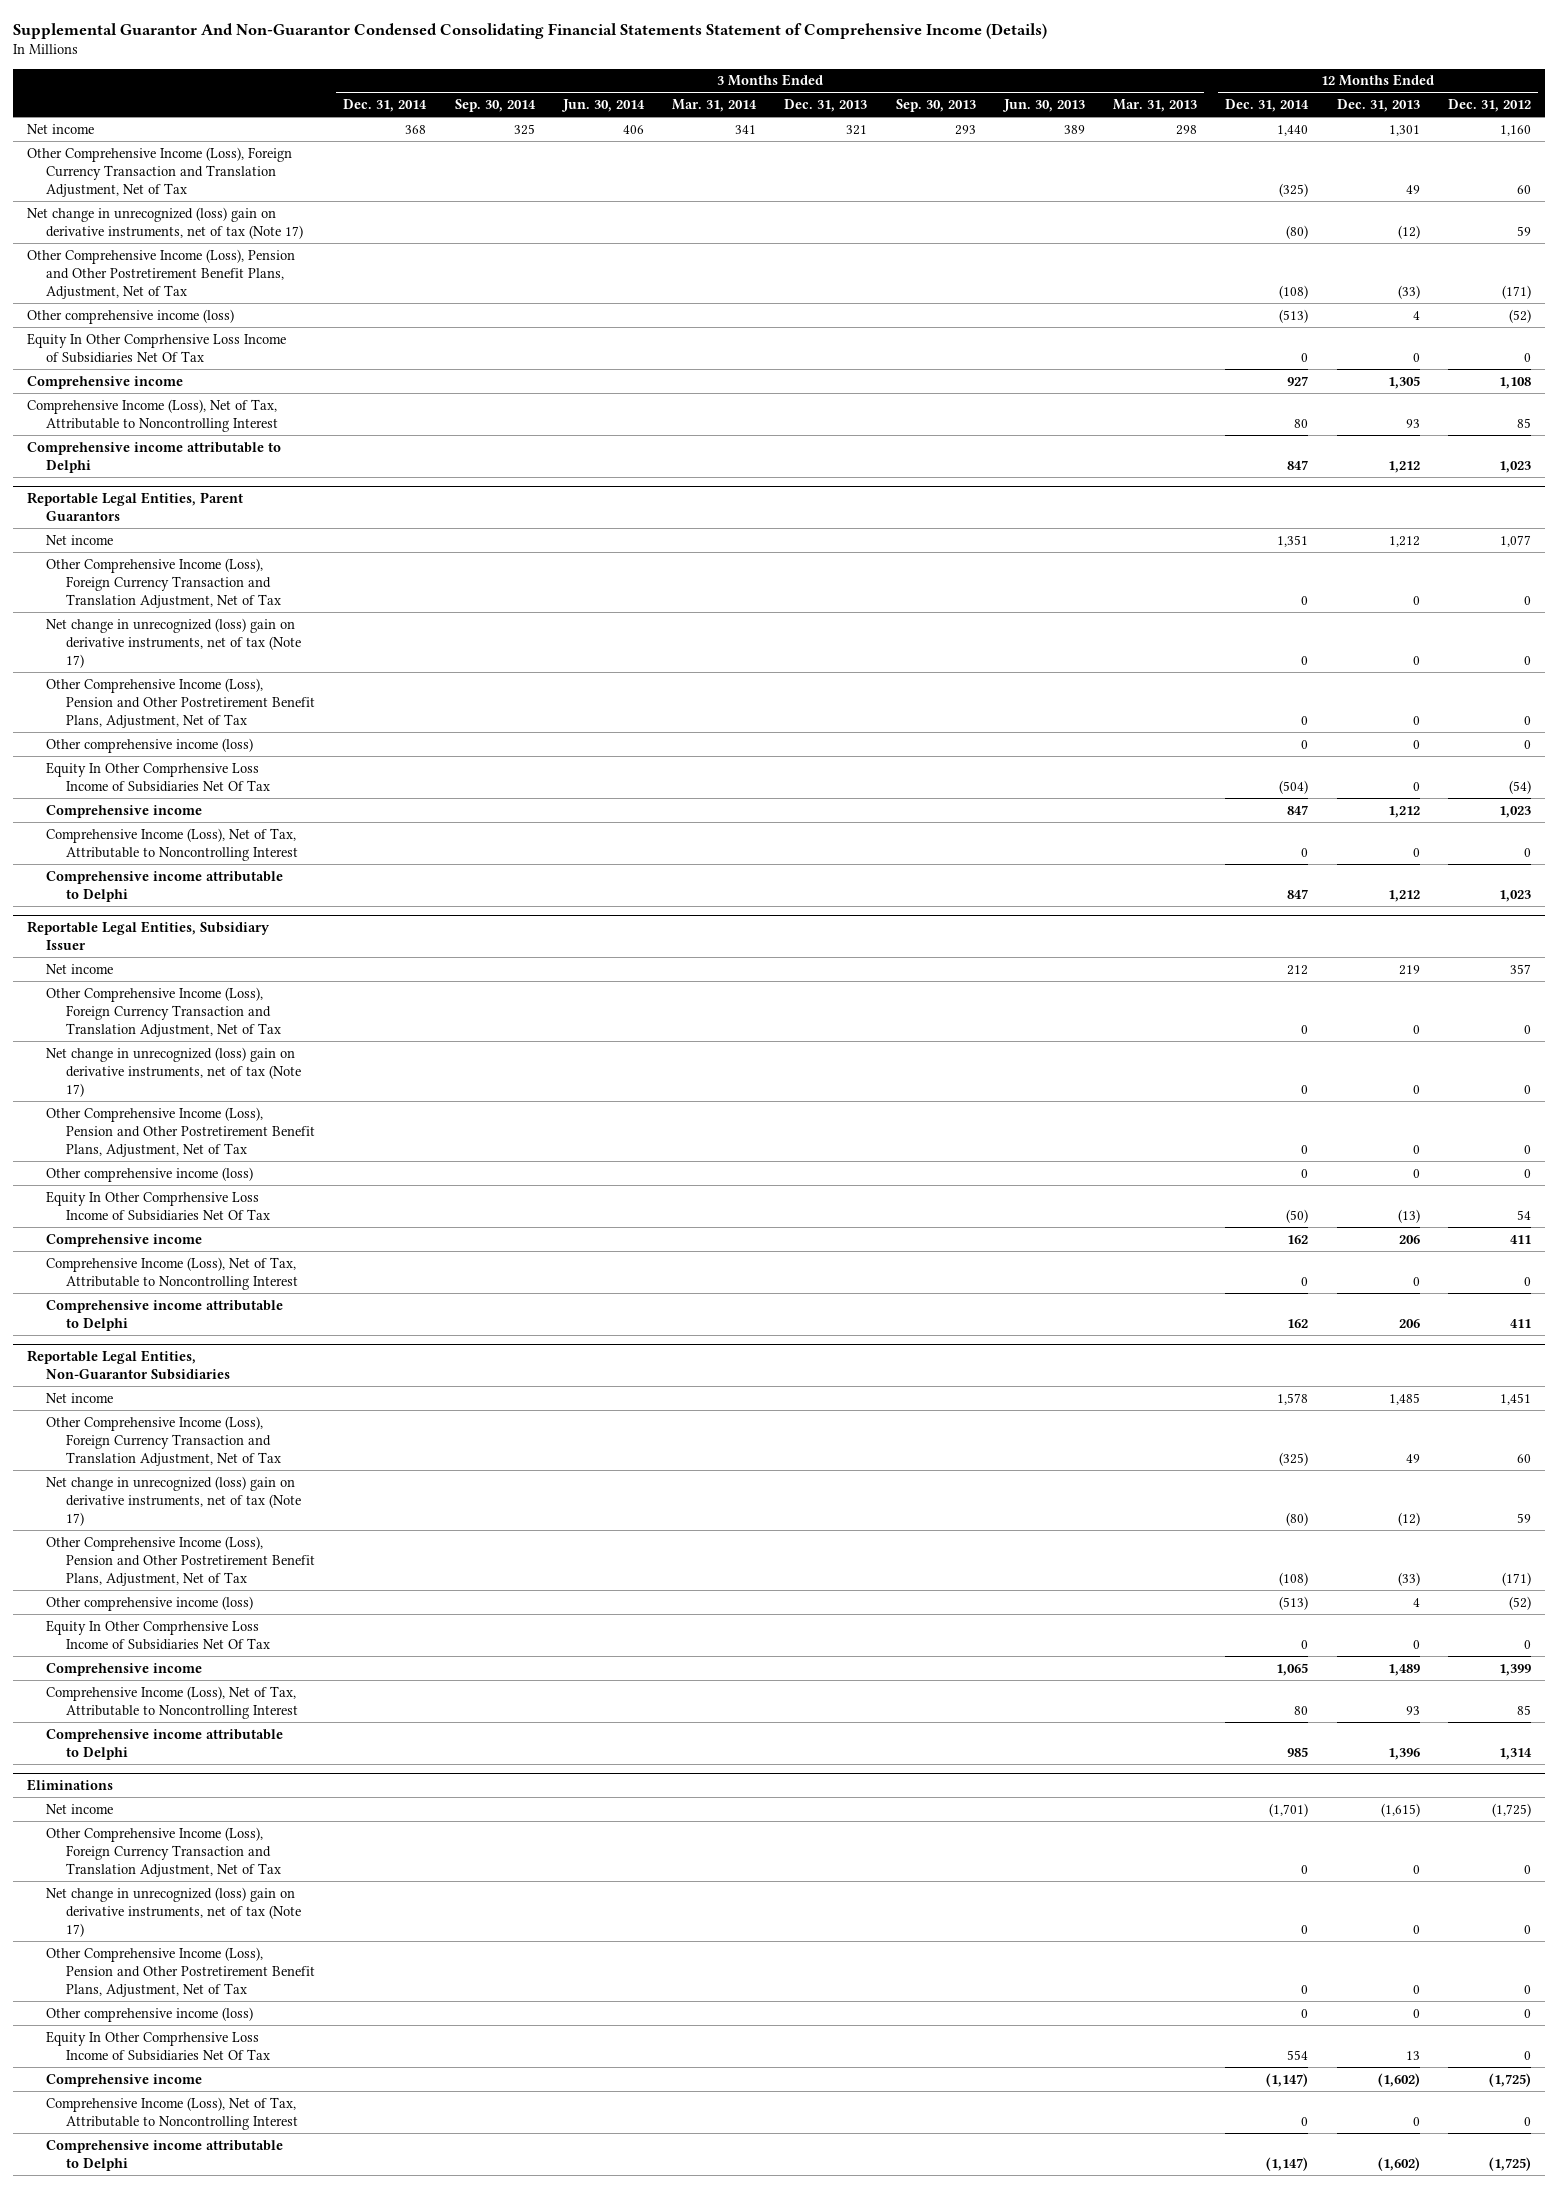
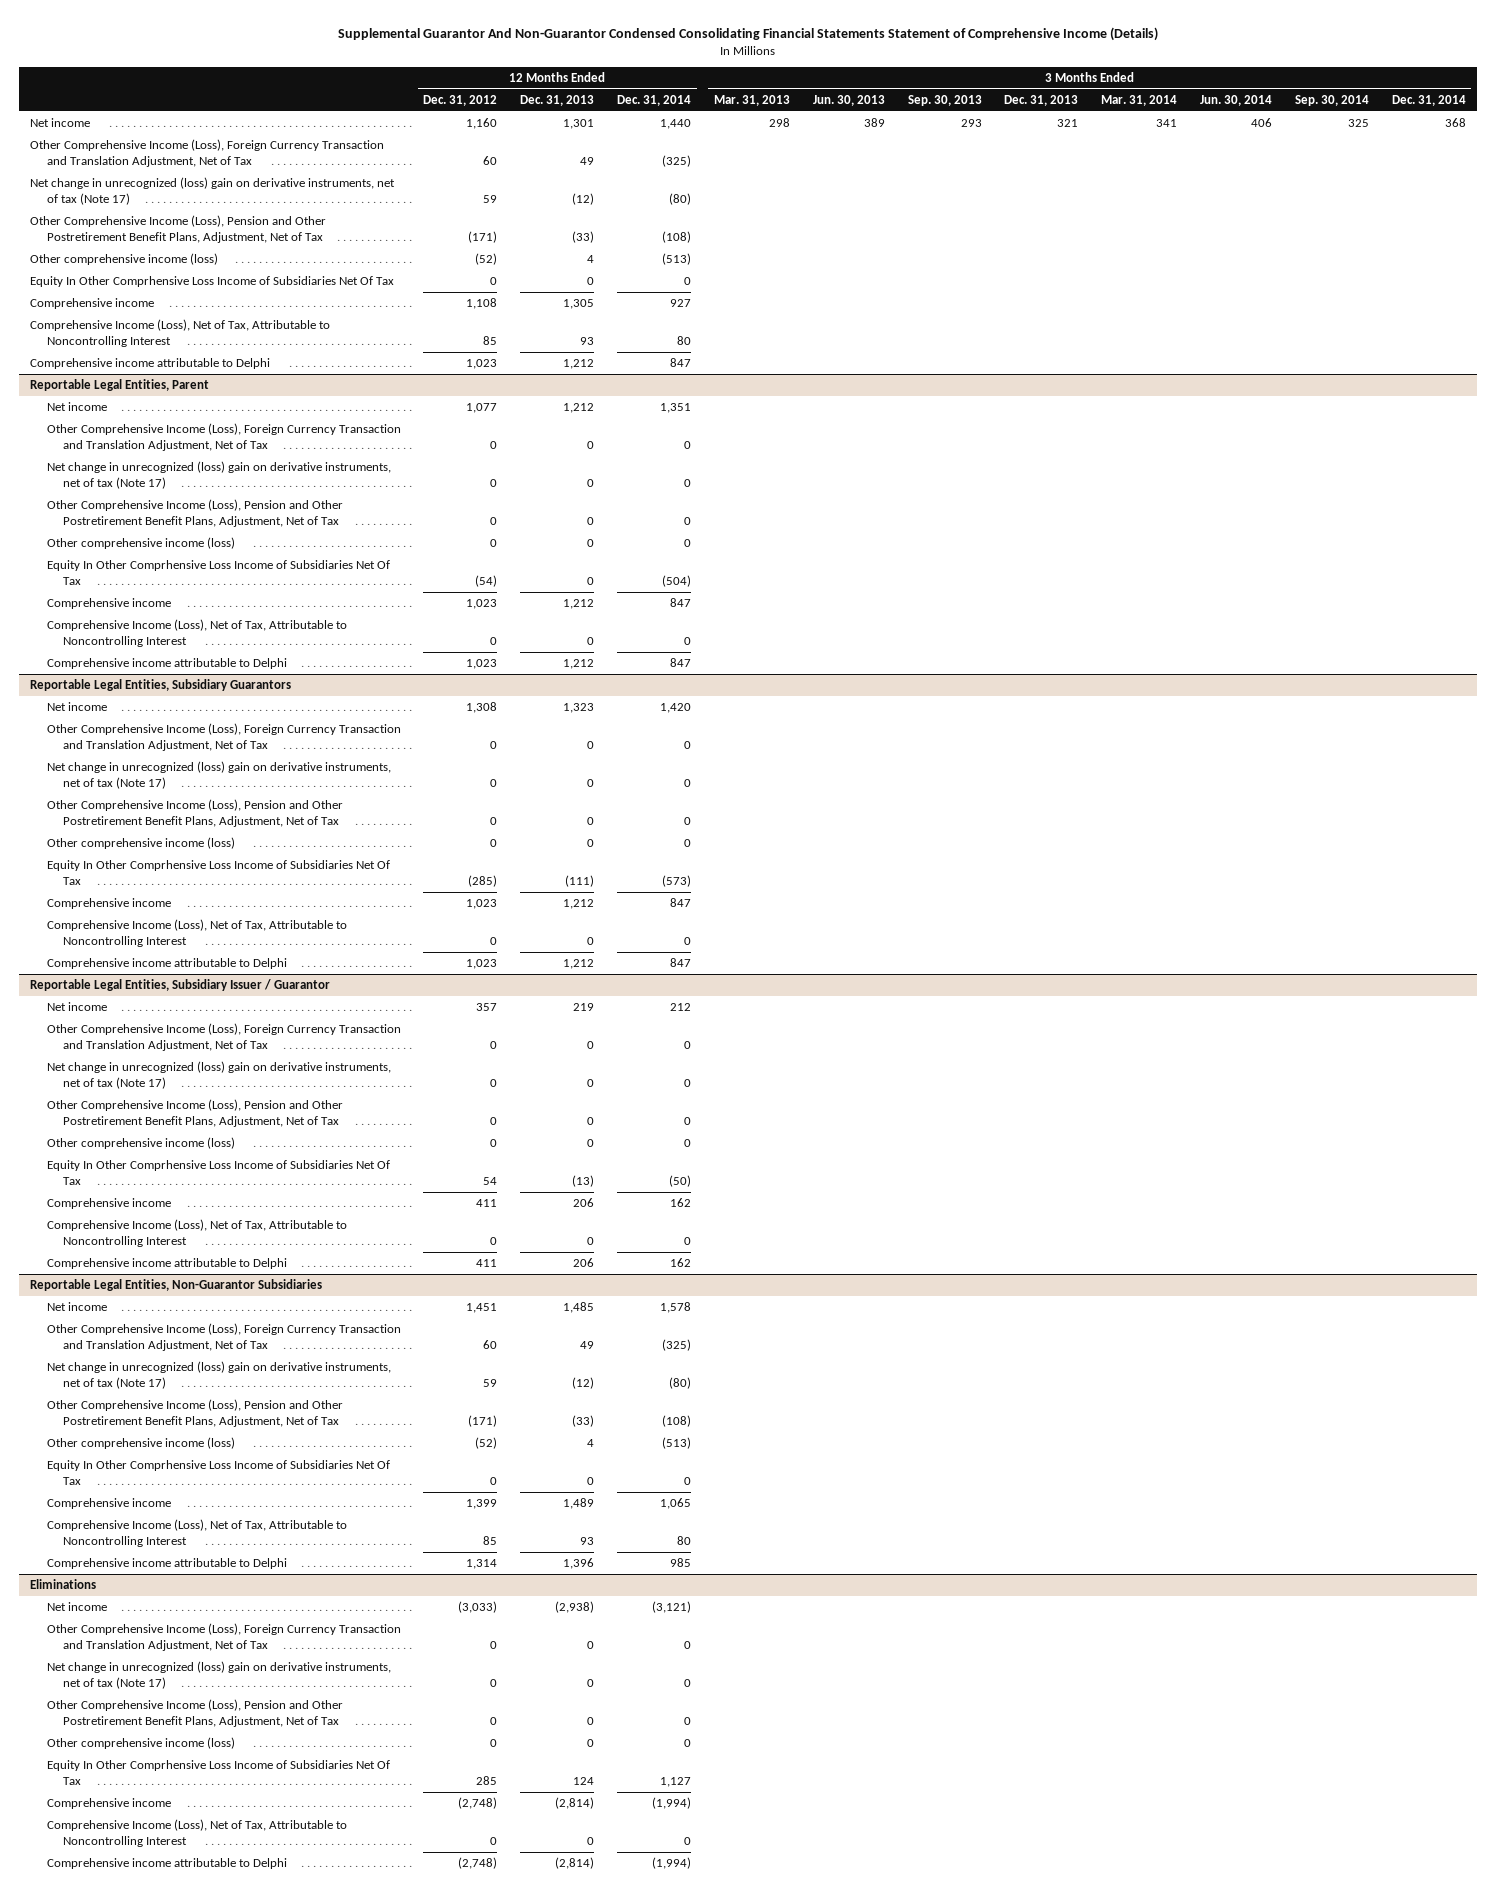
[26,491,243,522] Reportable Legal Entities, Parent Guarantors -> [30,379,210,392] Reportable Legal Entities, Parent
none -> [30,679,292,692] Reportable Legal Entities, Subsidiary Guarantors
none -> [46,702,107,712] Net income
none -> [46,723,401,751] Other Comprehensive Income (Loss), Foreign Currency Transaction and Translation Adjustment, Net of Tax
none -> [46,761,391,789] Net change in unrecognized (loss) gain on derivative instruments, net of tax (Note 17)
none -> [46,799,343,827] Other Comprehensive Income (Loss), Pension and Other Postretirement Benefit Plans, Adjustment, Net of Tax
none -> [46,837,235,850] Other comprehensive income (loss)
none -> [46,860,390,885] Equity In Other Comprhensive Loss Income of Subsidiaries Net Of Tax
none -> [46,898,171,910] Comprehensive income
none -> [46,919,347,947] Comprehensive Income (Loss), Net of Tax, Attributable to Noncontrolling Interest
none -> [46,958,287,970] Comprehensive income attributable to Delphi
[26,920,270,951] Reportable Legal Entities, Subsidiary Issuer -> [30,979,331,992] Reportable Legal Entities, Subsidiary Issuer / Guarantor
[1269,1802,1309,1817] (1,701) -> [652,1601,692,1614] (3,121)
[1380,1802,1420,1817] (1,615) -> [555,1601,595,1614] (2,938)
[1491,1802,1531,1817] (1,725) -> [458,1601,498,1614] (3,033)
[1287,2049,1309,2060] 554 -> [660,1776,692,1787] 1,127
[1405,2050,1420,2060] 13 -> [573,1776,595,1785] 124
[1523,2050,1531,2060] 0 -> [476,1775,498,1785] 285
[1266,2072,1309,2087] (1,147) -> [652,1797,692,1810] (1,994)
[1377,2072,1420,2087] (1,602) -> [555,1797,595,1810] (2,814)
[1488,2072,1531,2087] (1,725) -> [458,1797,498,1810] (2,748)
[1266,2156,1309,2171] (1,147) -> [652,1857,692,1870] (1,994)
[1377,2156,1420,2171] (1,602) -> [555,1857,595,1870] (2,814)
[1488,2156,1531,2171] (1,725) -> [458,1857,498,1870] (2,748)

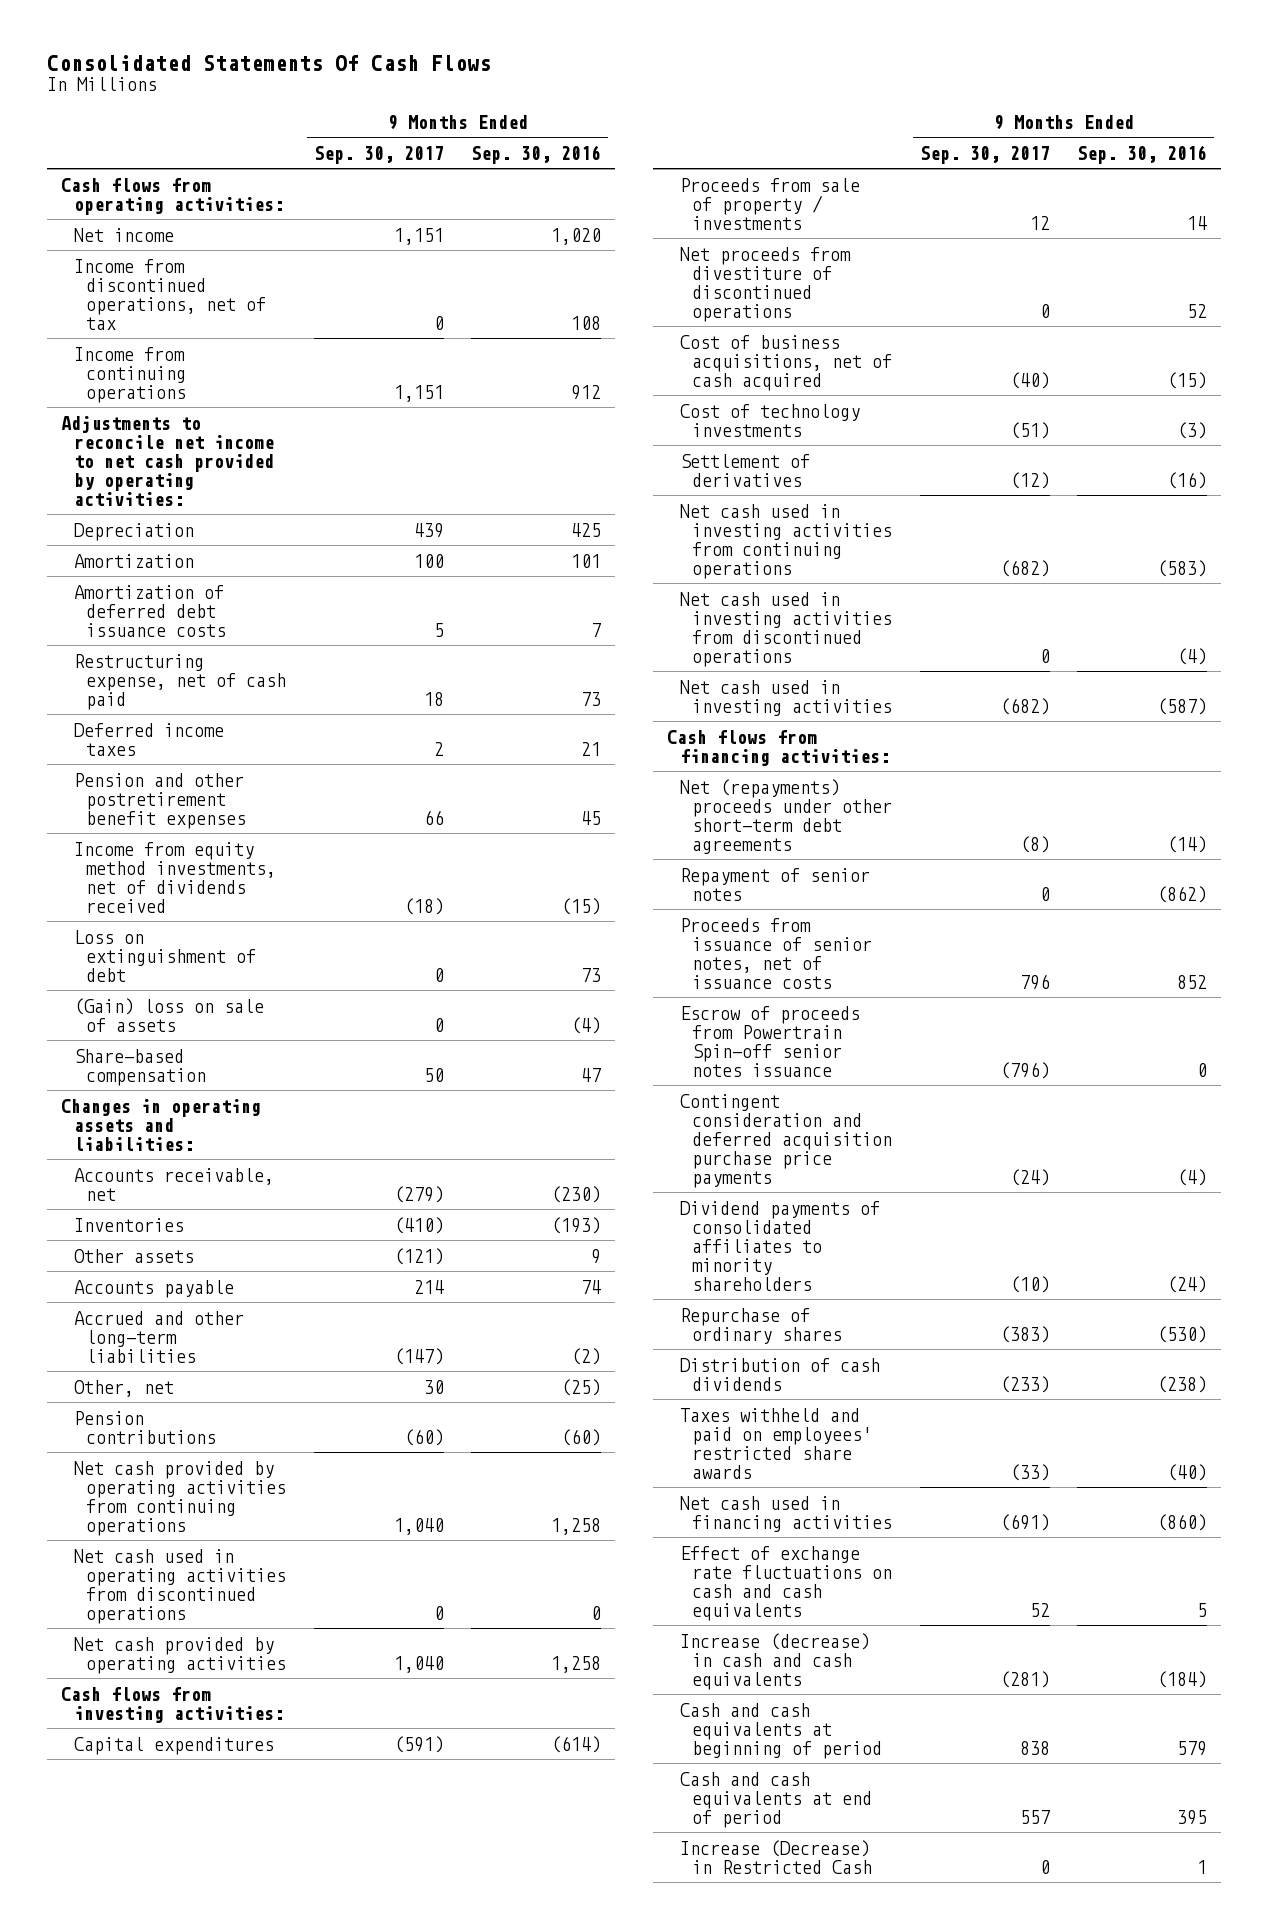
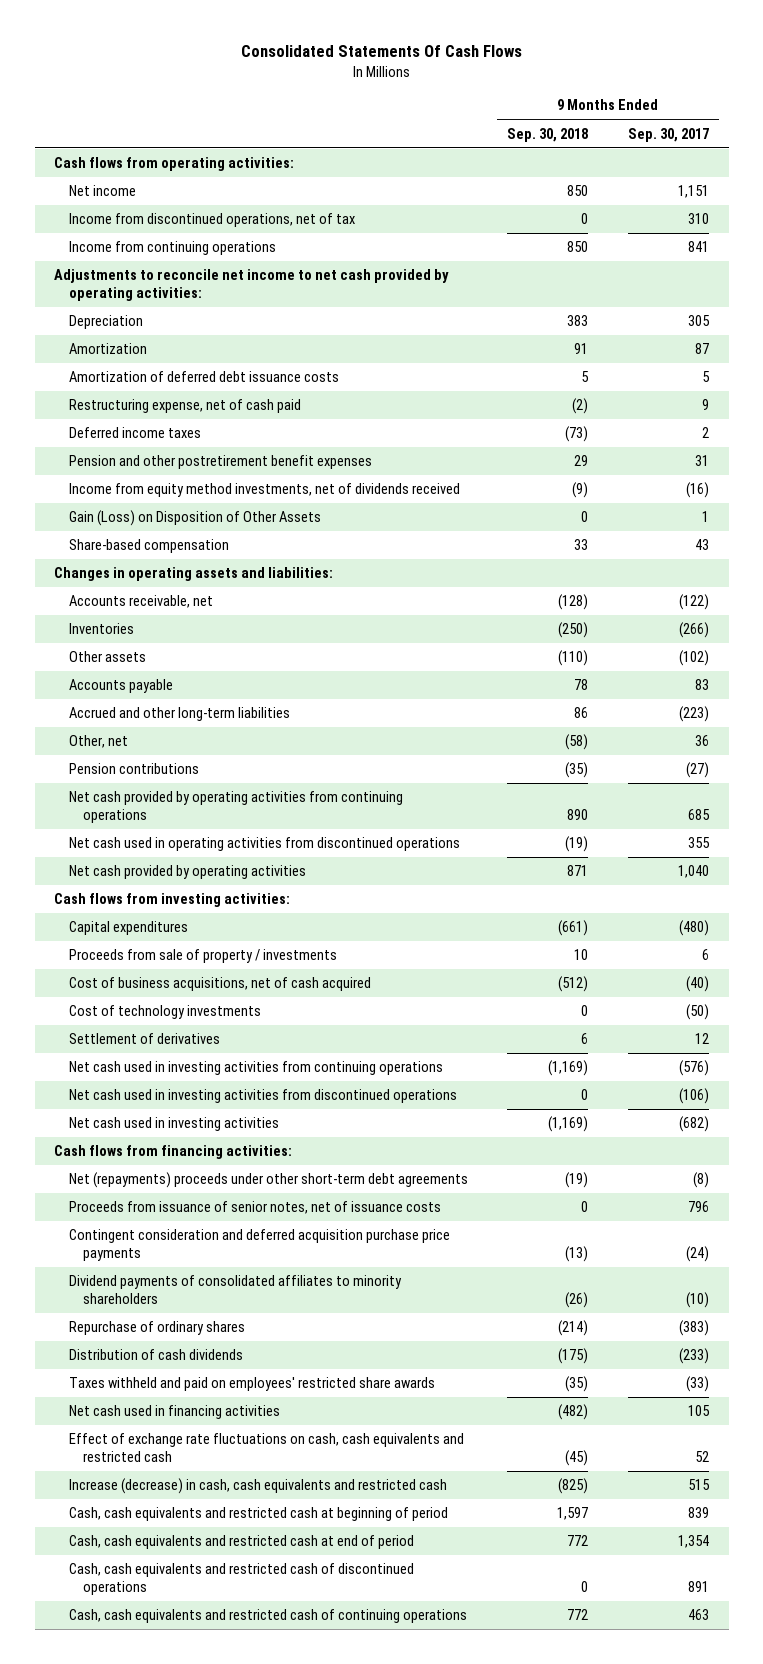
[471,144,602,164] Sep. 30, 2016 -> none
none -> [507,127,589,142] Sep. 30, 2018
[433,315,444,330] 0 -> [687,213,709,225] 310
[393,384,444,402] 1,151 -> [687,241,709,253] 841
[413,522,444,538] 439 -> [687,315,710,327] 305
[413,553,444,568] 100 -> [694,343,709,355] 87
[423,691,444,706] 18 -> [701,399,709,411] 9
[73,929,257,982] Loss on extinguishment of debt -> none
[423,809,444,825] 66 -> [694,455,709,467] 31
[403,897,444,915] (18) -> [685,482,709,499] (16)
[73,997,264,1032] (Gain) loss on sale of assets -> [68,510,321,527] Gain (Loss) on Disposition of Other Assets
[433,1017,444,1032] 0 -> [701,511,709,523] 1
[423,1067,444,1082] 50 -> [694,539,709,551] 43
[393,1185,444,1203] (279) -> [678,594,709,611] (122)
[393,1216,444,1234] (410) -> [678,622,709,639] (266)
[393,1247,444,1265] (121) -> [678,650,709,667] (102)
[413,1279,444,1294] 214 -> [694,679,709,691] 83
[393,1347,444,1365] (147) -> [678,706,709,723] (223)
[423,1379,444,1394] 30 -> [694,735,709,747] 36
[403,1428,444,1446] (60) -> [685,762,709,779] (27)
[393,1517,444,1535] 1,040 -> [687,809,710,821] 685
[433,1605,444,1620] 0 -> [687,837,710,849] 355
[679,246,851,322] Net proceeds from divestiture of discontinued operations -> none
[393,1735,444,1753] (591) -> [678,920,709,937] (480)
[1029,215,1050,230] 12 -> [701,949,709,961] 6
[1009,421,1050,439] (51) -> [685,1004,709,1021] (50)
[1009,471,1050,489] (12) -> [694,1033,709,1045] 12
[999,559,1050,577] (682) -> [678,1060,709,1077] (576)
[1039,648,1050,663] 0 -> [678,1088,709,1105] (106)
[679,867,870,901] Repayment of senior notes -> none
[679,1005,860,1077] Escrow of proceeds from Powertrain Spin-off senior notes issuance -> none
[679,1839,873,1874] Increase (Decrease) in Restricted Cash -> none
[999,1513,1050,1531] (691) -> [687,1405,710,1417] 105
[679,1545,893,1621] Effect of exchange rate fluctuations on cash and cash equivalents -> [68,1433,464,1463] Effect of exchange rate fluctuations on cash, cash equivalents and restricted cash
[679,1632,870,1690] Increase (decrease) in cash and cash equivalents -> [68,1478,447,1495] Increase (decrease) in cash, cash equivalents and restricted cash
[999,1670,1050,1688] (281) -> [687,1479,710,1491] 515
[679,1702,883,1759] Cash and cash equivalents at beginning of period -> [68,1507,448,1522] Cash, cash equivalents and restricted cash at beginning of period
[1019,1740,1050,1755] 838 -> [687,1507,709,1519] 839
[679,1771,873,1828] Cash and cash equivalents at end of period -> [68,1535,414,1550] Cash, cash equivalents and restricted cash at end of period
[1019,1809,1050,1824] 557 -> [677,1535,709,1549] 1,354
none -> [68,1563,414,1596] Cash, cash equivalents and restricted cash of discontinued operations
none -> [68,1609,467,1624] Cash, cash equivalents and restricted cash of continuing operations

